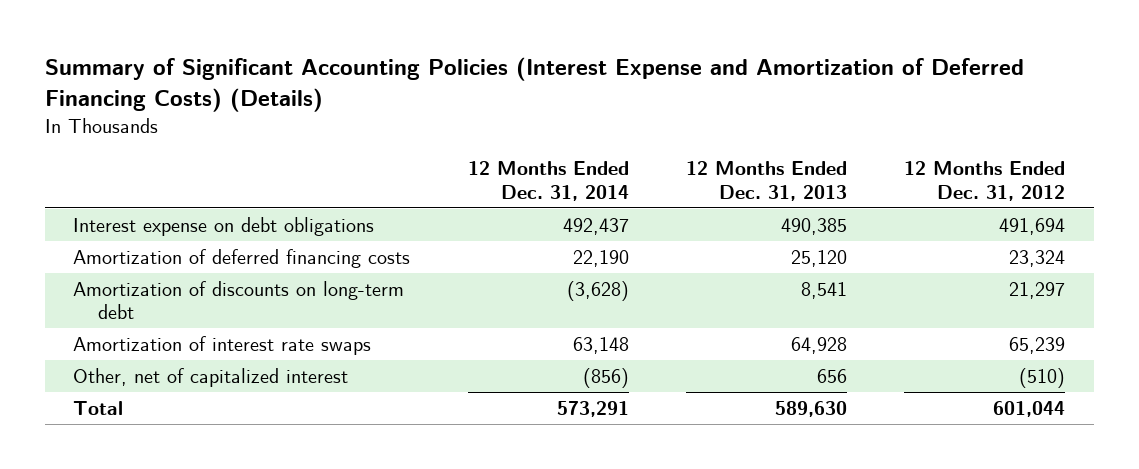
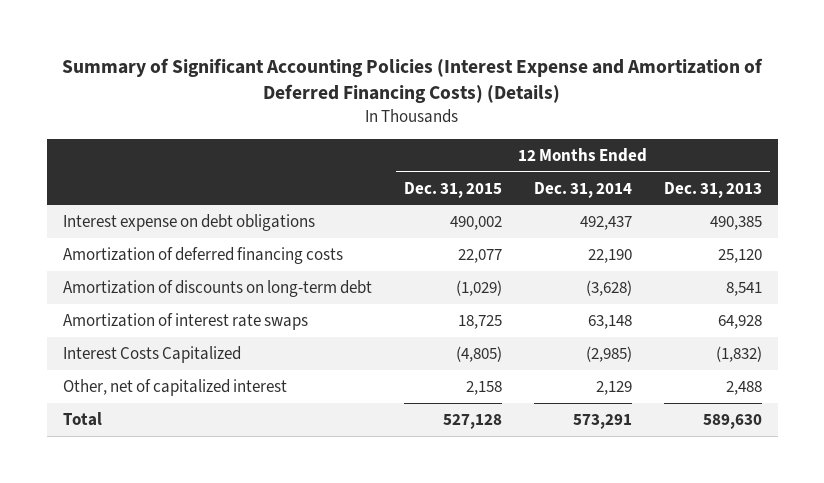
[904,161,1066,201] 12 Months Ended Dec. 31, 2012 -> none
none -> [403,181,502,198] Dec. 31, 2015
none -> [62,345,241,363] Interest Costs Capitalized
[582,367,629,388] (856) -> [595,380,632,395] 2,129
[816,368,847,383] 656 -> [725,380,762,395] 2,488

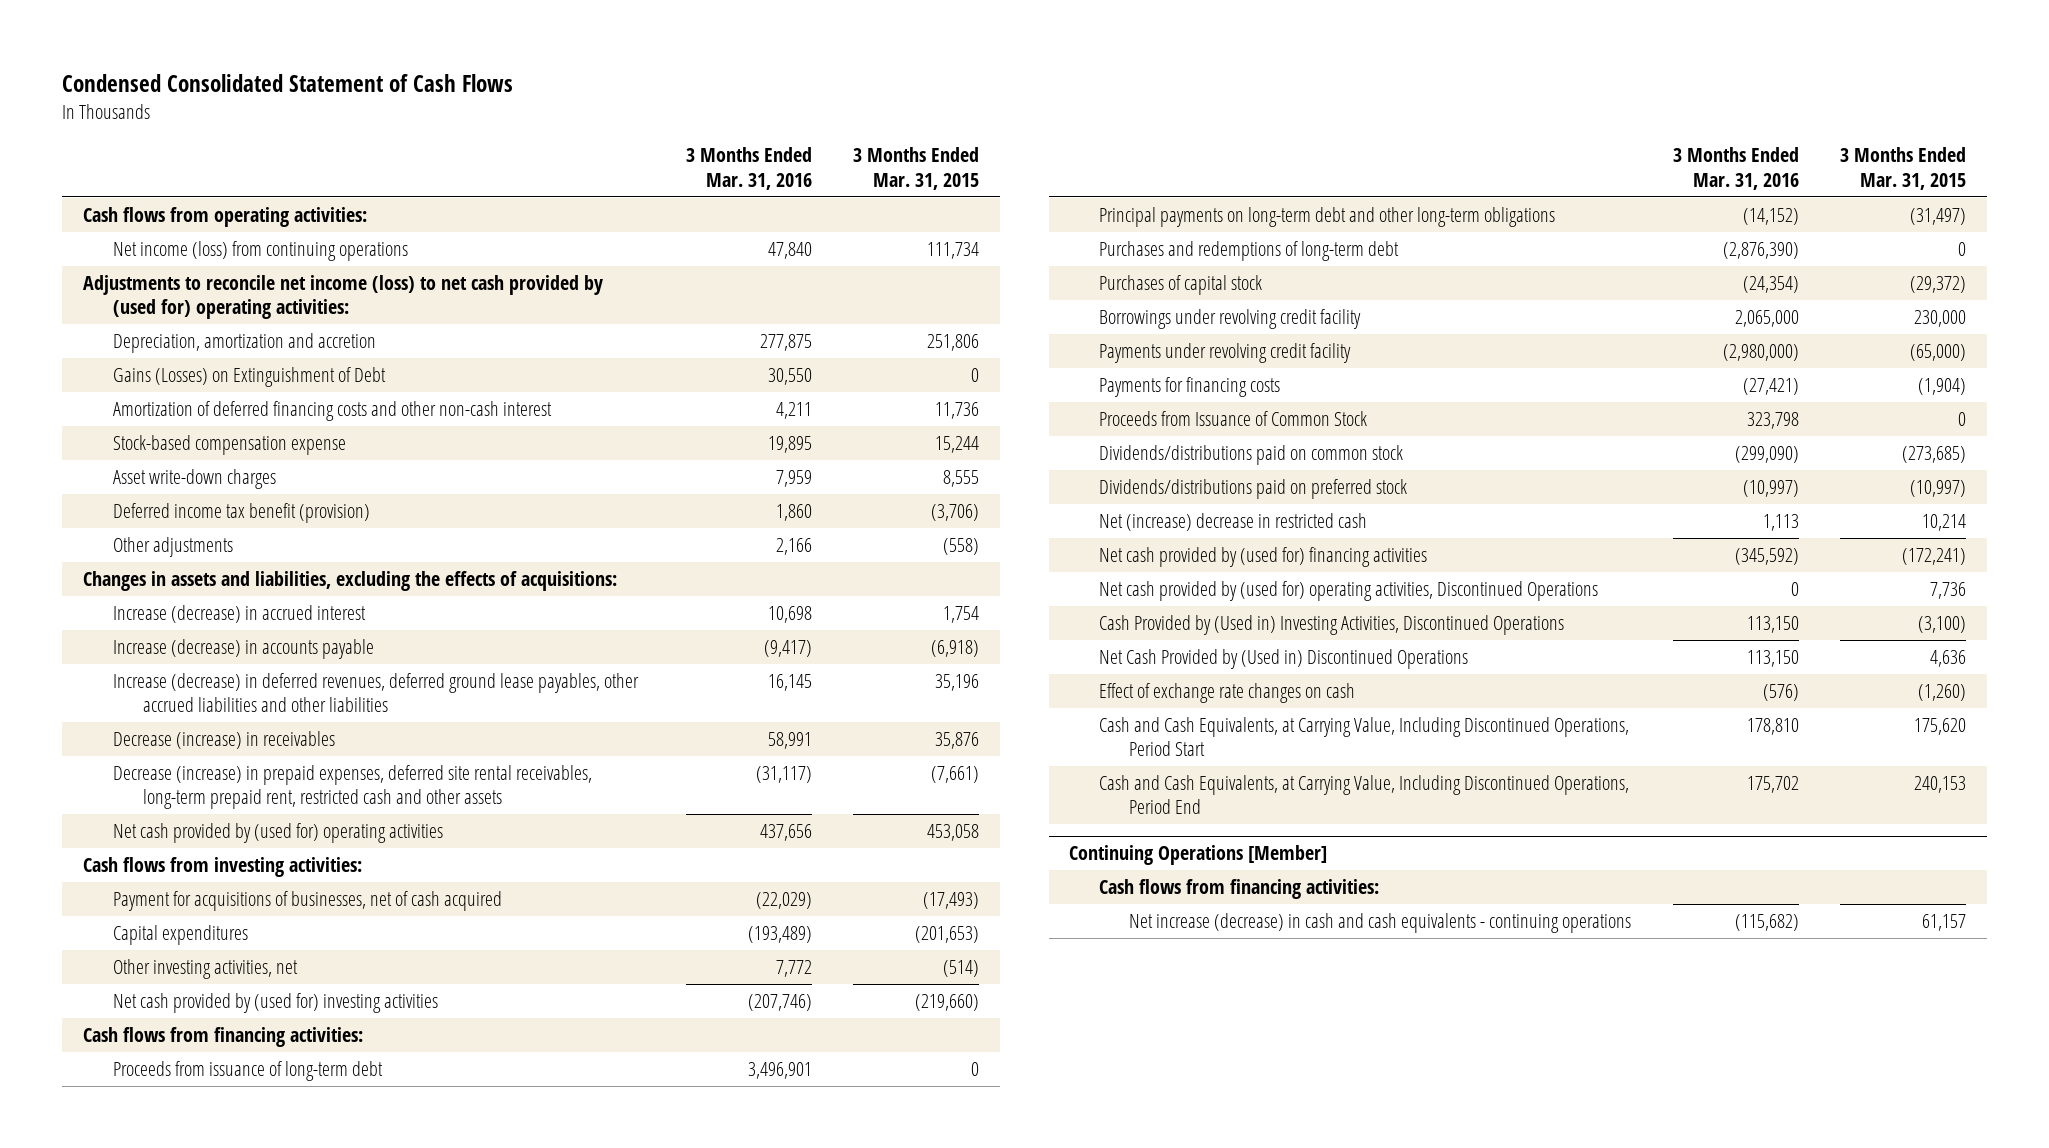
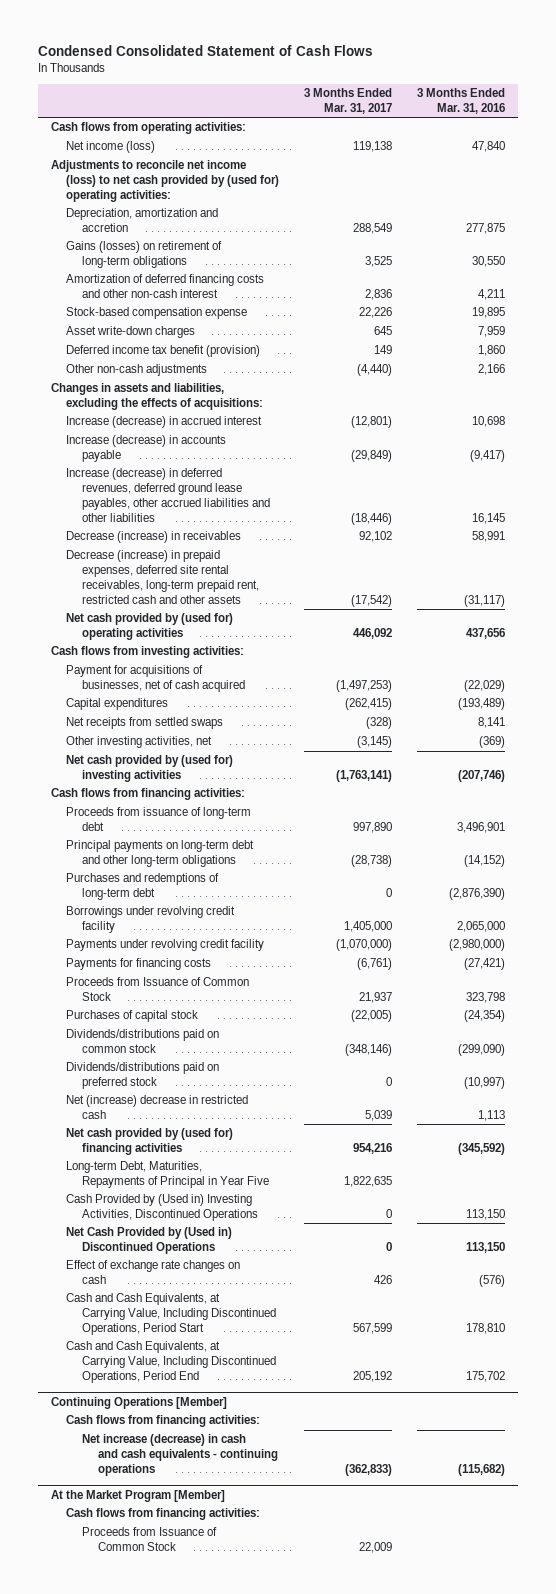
[853,147,980,190] 3 Months Ended Mar. 31, 2015 -> none
none -> [304,87,393,114] 3 Months Ended Mar. 31, 2017
[112,240,408,261] Net income (loss) from continuing operations -> [66,141,156,154] Net income (loss)
[112,366,386,387] Gains (Losses) on Extinguishment of Debt -> [66,241,223,269] Gains (losses) on retirement of long-term obligations
[112,536,233,557] Other adjustments -> [66,364,208,377] Other non-cash adjustments
none -> [66,717,224,730] Net receipts from settled swaps
[775,959,812,977] 7,772 -> [479,736,506,749] (369)
[1099,274,1263,295] Purchases of capital stock -> [66,1010,199,1023] Purchases of capital stock
[1099,580,1599,601] Net cash provided by (used for) operating activities, Discontinued Operations -> none
none -> [66,1161,270,1189] Long-term Debt, Maturities, Repayments of Principal in Year Five
none -> [50,1489,225,1502] At the Market Program [Member]
none -> [66,1508,261,1521] Cash flows from financing activities:
none -> [82,1527,218,1552] Proceeds from Issuance of Common Stock

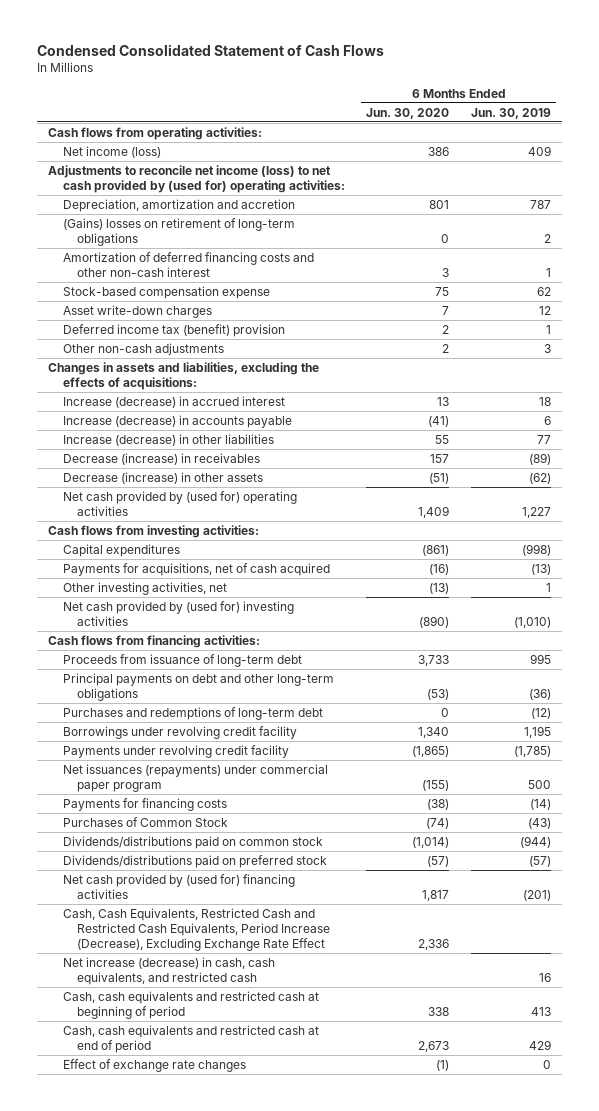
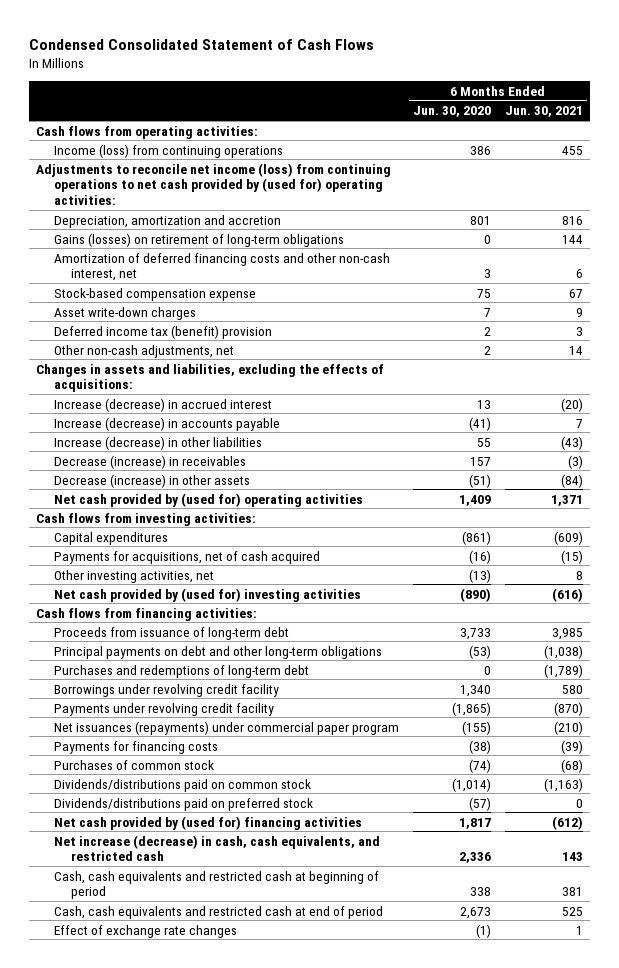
[470,107,551,119] Jun. 30, 2019 -> none
none -> [505,106,584,118] Jun. 30, 2021
[62,145,161,158] Net income (loss) -> [53,143,283,158] Income (loss) from continuing operations
[48,164,345,193] Adjustments to reconcile net income (loss) to net cash provided by (used for) operating activities: -> [35,162,391,206] Adjustments to reconcile net income (loss) from continuing operations to net cash provided by (used for) operating activities:
[62,217,295,246] (Gains) losses on retirement of long-term obligations -> [53,232,344,247] Gains (losses) on retirement of long-term obligations
[62,251,314,277] Amortization of deferred financing costs and other non-cash interest -> [53,252,390,282] Amortization of deferred financing costs and other non-cash interest, net
[62,342,224,355] Other non-cash adjustments -> [53,344,234,358] Other non-cash adjustments, net
[62,816,228,827] Purchases of Common Stock -> [53,759,214,770] Purchases of common stock
[62,956,275,985] Net increase (decrease) in cash, cash equivalents, and restricted cash -> none
[62,907,331,952] Cash, Cash Equivalents, Restricted Cash and Restricted Cash Equivalents, Period Increase (Decrease), Excluding Exchange Rate Effect -> [53,834,380,862] Net increase (decrease) in cash, cash equivalents, and restricted cash

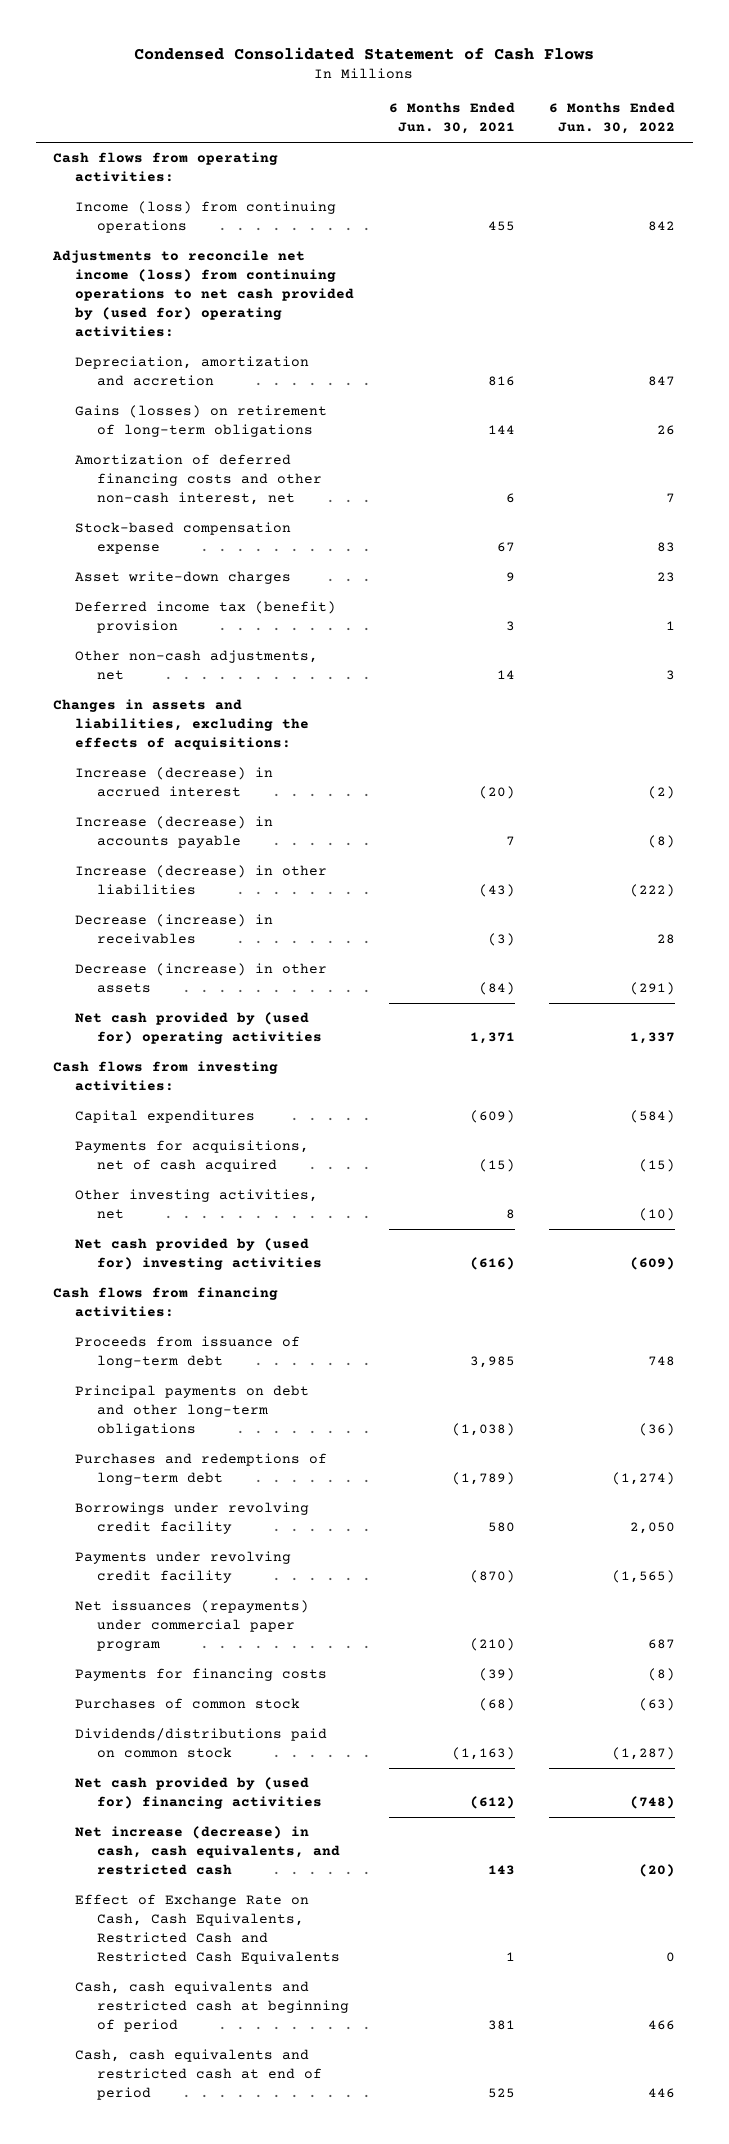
[412,106,491,118] Jun. 30, 2020 -> none
none -> [549,102,676,135] 6 Months Ended Jun. 30, 2022
[53,797,313,811] Dividends/distributions paid on preferred stock -> none
none -> [75,1894,341,1965] Effect of Exchange Rate on Cash, Cash Equivalents, Restricted Cash and Restricted Cash Equivalents
[53,924,237,938] Effect of exchange rate changes -> none

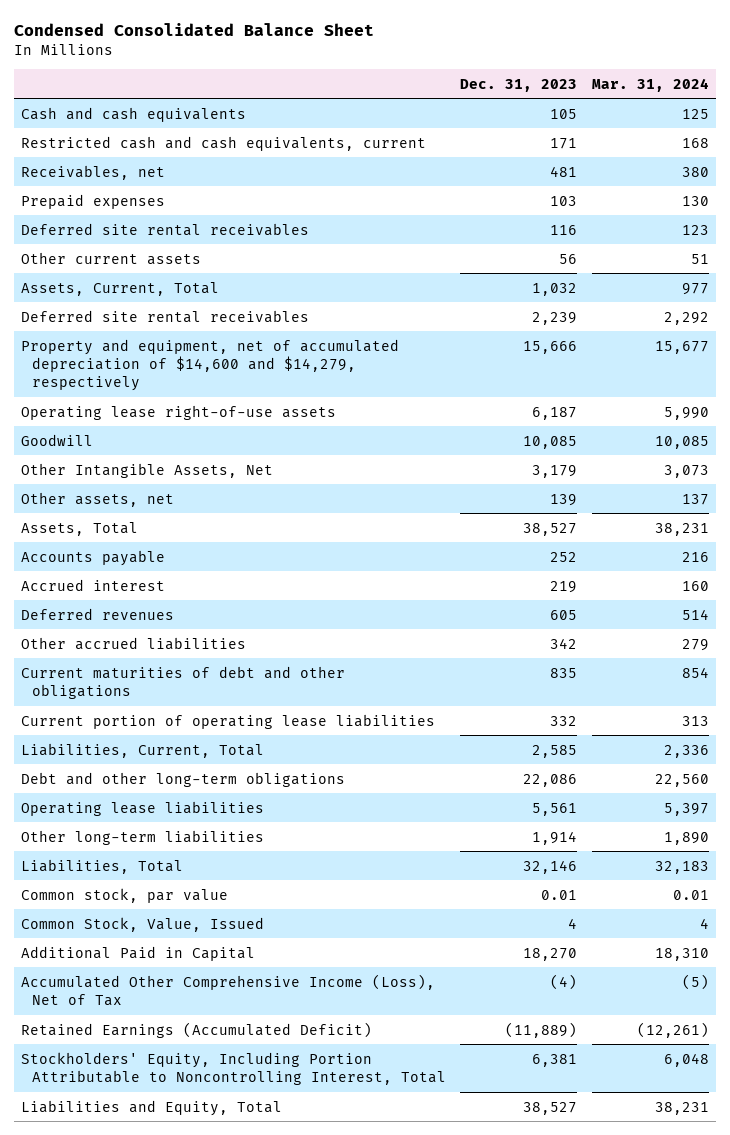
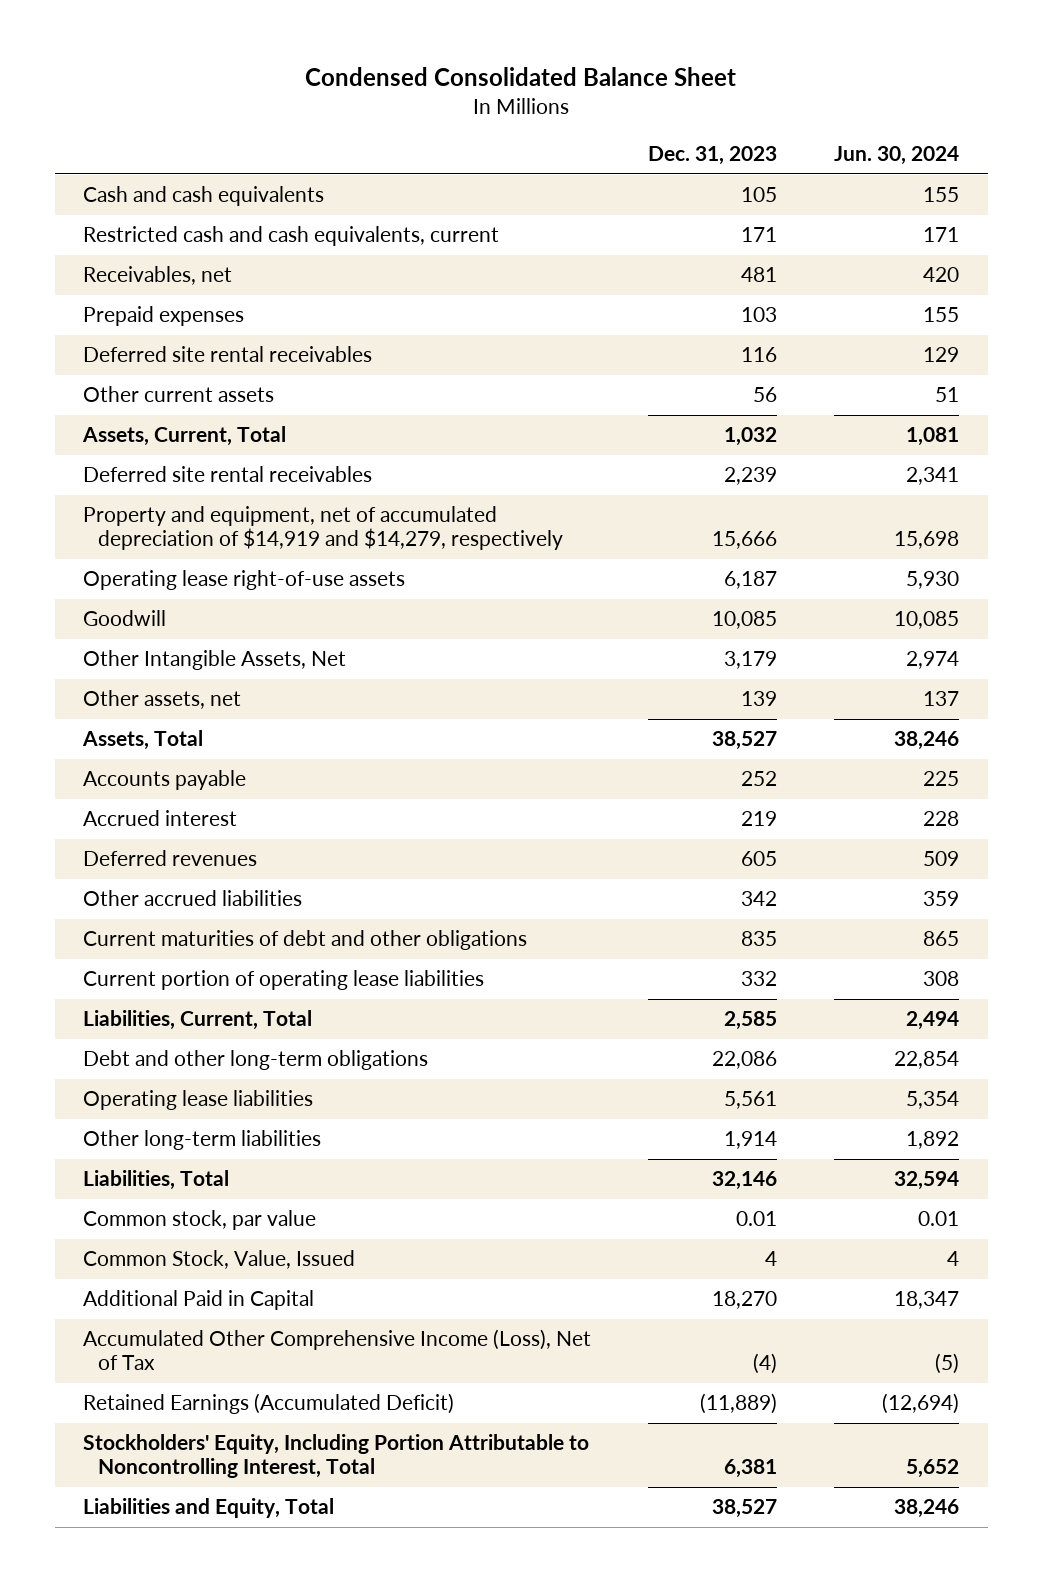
[591,77,709,92] Mar. 31, 2024 -> none
none -> [834,146,960,166] Jun. 30, 2024
[21,338,400,392] Property and equipment, net of accumulated depreciation of $14,600 and $14,279, respectively -> [83,506,563,551] Property and equipment, net of accumulated depreciation of $14,919 and $14,279, respectively

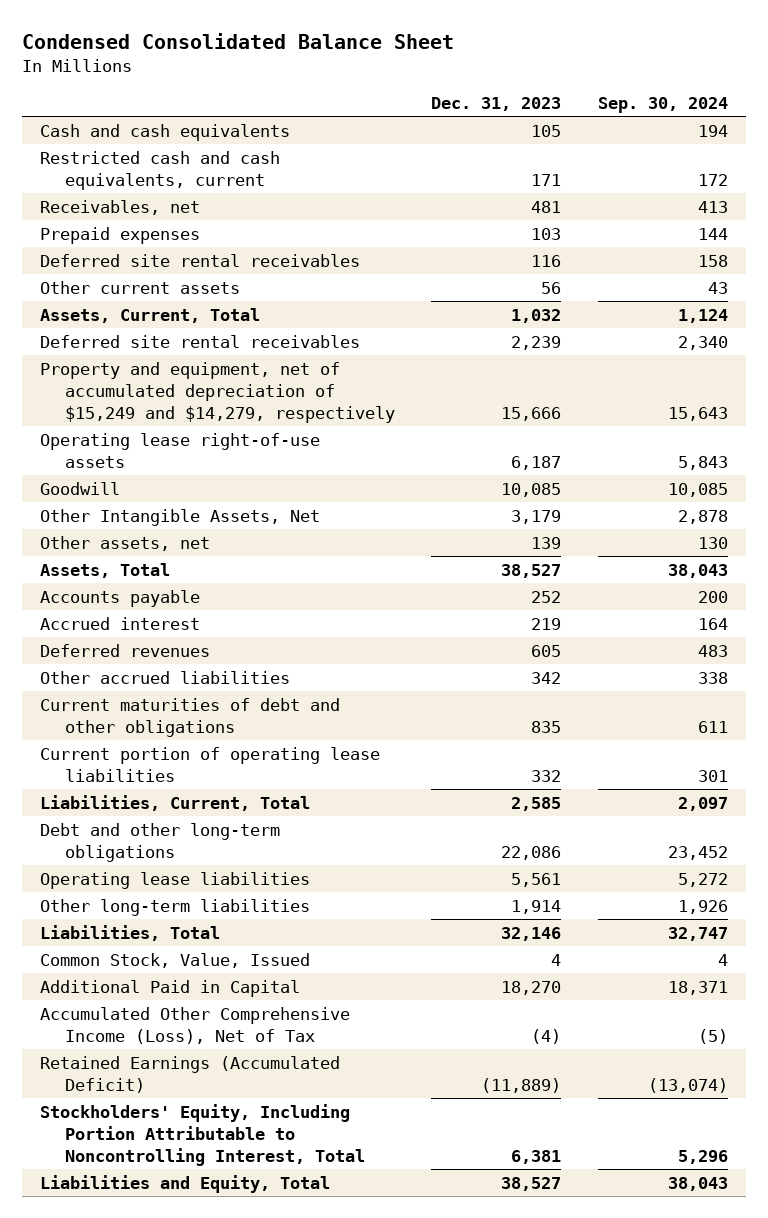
[834,146,960,166] Jun. 30, 2024 -> none
none -> [597,97,728,114] Sep. 30, 2024
[83,506,563,551] Property and equipment, net of accumulated depreciation of $14,919 and $14,279, respectively -> [40,361,396,423] Property and equipment, net of accumulated depreciation of $15,249 and $14,279, respectively
[83,1210,317,1231] Common stock, par value -> none

